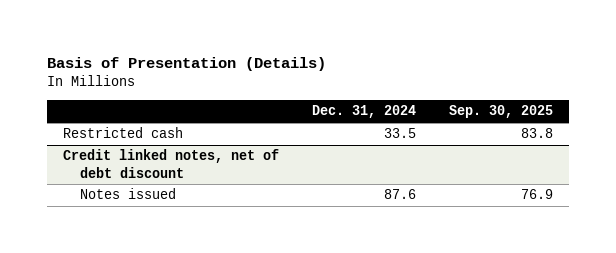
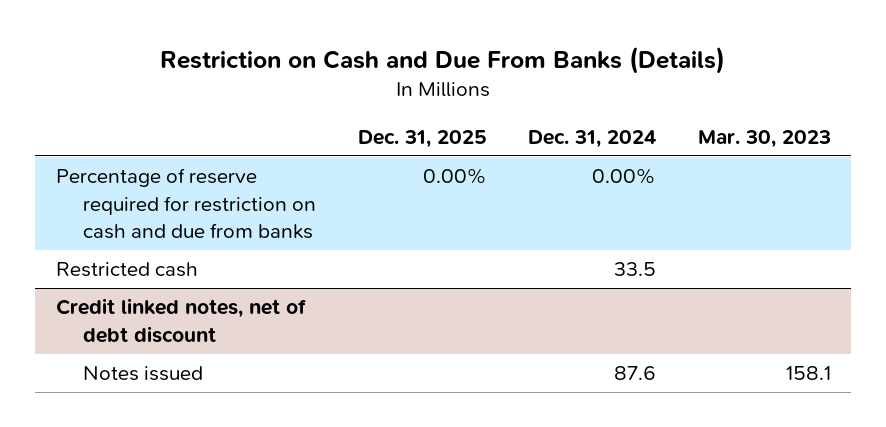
[47,57,327,72] Basis of Presentation (Details) -> [160,45,726,74] Restriction on Cash and Due From Banks (Details)
[448,105,553,119] Sep. 30, 2025 -> none
none -> [357,129,487,148] Dec. 31, 2025
none -> [697,129,831,148] Mar. 30, 2023
none -> [55,168,317,239] Percentage of reserve required for restriction on cash and due from banks

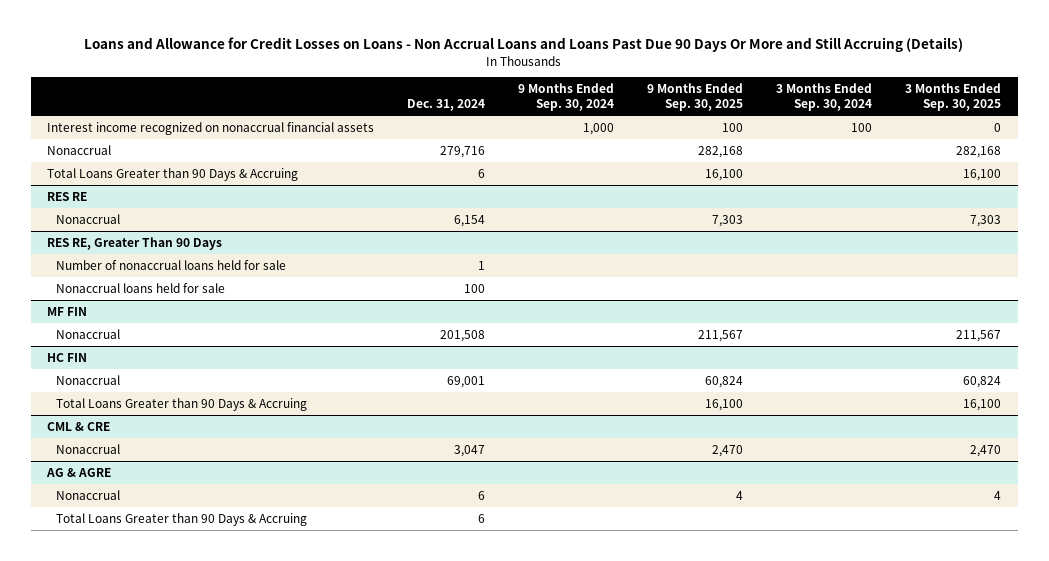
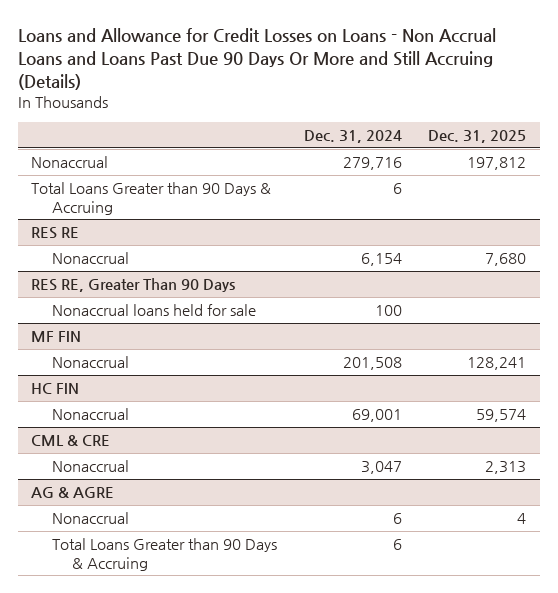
[518,83,615,112] 9 Months Ended Sep. 30, 2024 -> none
[647,83,744,112] 9 Months Ended Sep. 30, 2025 -> none
[776,83,873,112] 3 Months Ended Sep. 30, 2024 -> none
[905,83,1002,112] 3 Months Ended Sep. 30, 2025 -> none
none -> [428,129,527,143] Dec. 31, 2025
[47,121,375,135] Interest income recognized on nonaccrual financial assets -> none
[56,259,287,270] Number of nonaccrual loans held for sale -> none
[56,397,308,411] Total Loans Greater than 90 Days & Accruing -> none

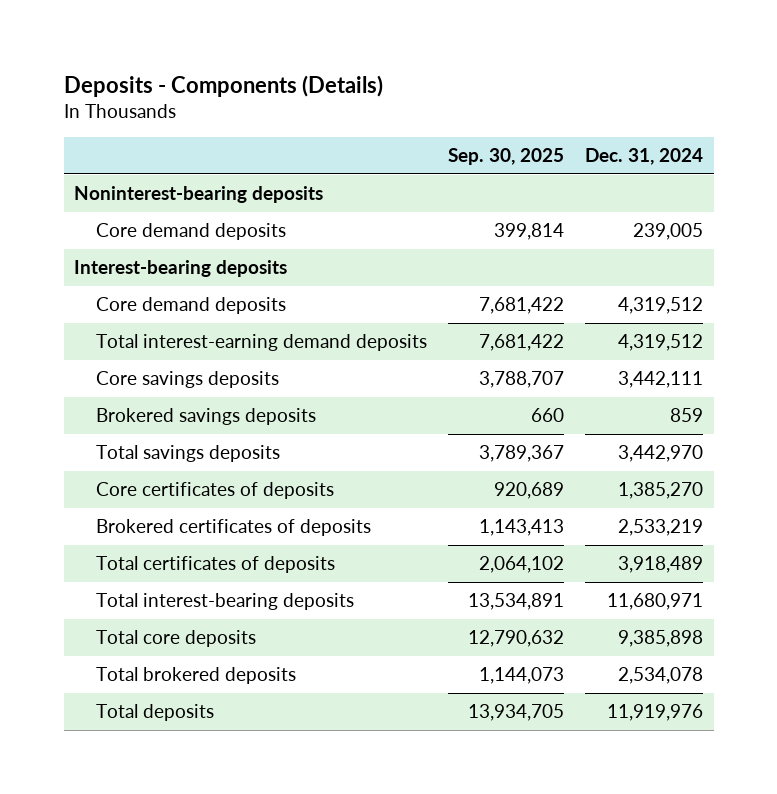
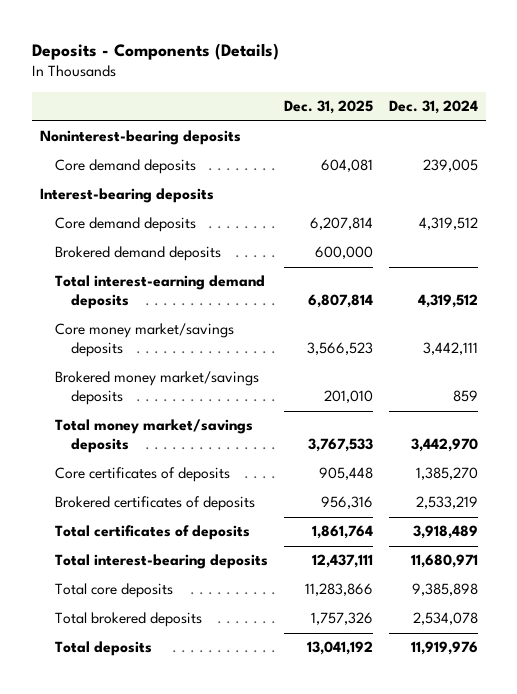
[448,147,565,165] Sep. 30, 2025 -> none
none -> [284,100,374,115] Dec. 31, 2025
none -> [55,246,222,262] Brokered demand deposits
[95,371,279,389] Core savings deposits -> [55,323,235,358] Core money market/savings deposits
[95,408,316,426] Brokered savings deposits -> [55,371,260,406] Brokered money market/savings deposits
[95,445,280,463] Total savings deposits -> [55,419,254,454] Total money market/savings deposits

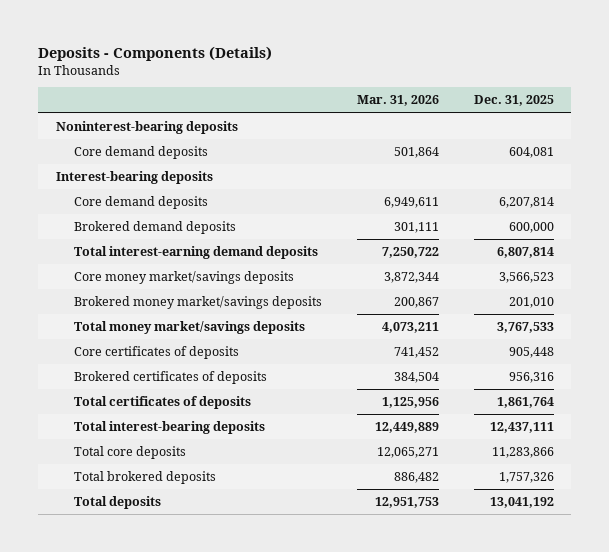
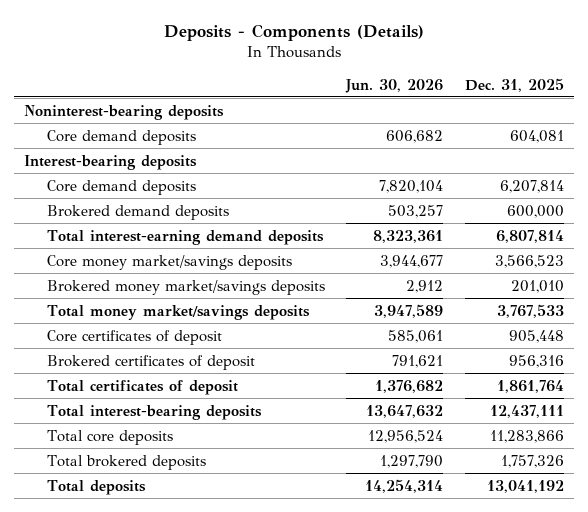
[356,95,439,107] Mar. 31, 2026 -> none
none -> [345,78,444,93] Jun. 30, 2026
[74,346,240,360] Core certificates of deposits -> [47,329,223,345] Core certificates of deposit
[74,371,268,385] Brokered certificates of deposits -> [47,354,256,370] Brokered certificates of deposit
[74,396,252,410] Total certificates of deposits -> [47,379,239,395] Total certificates of deposit

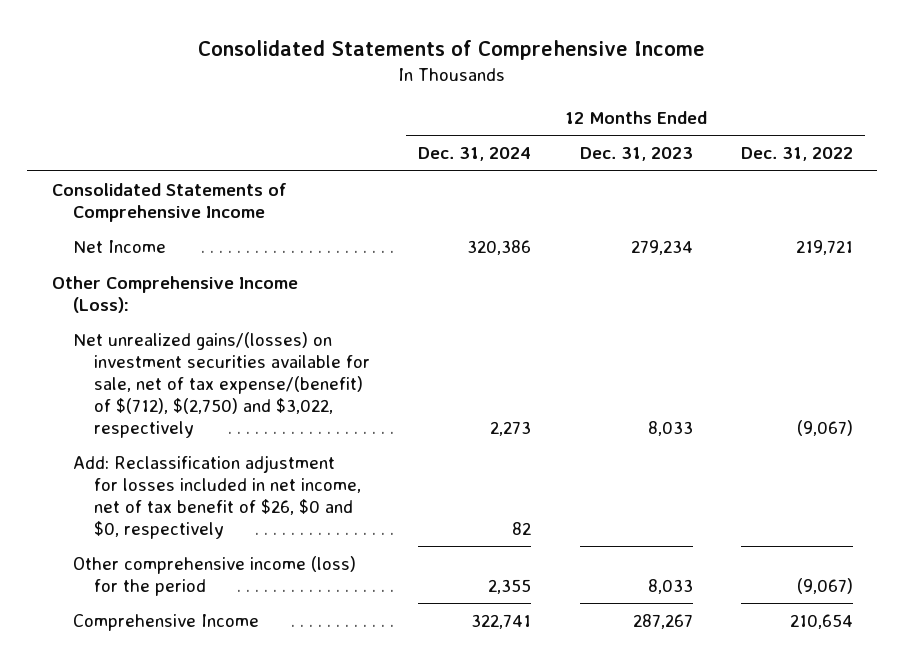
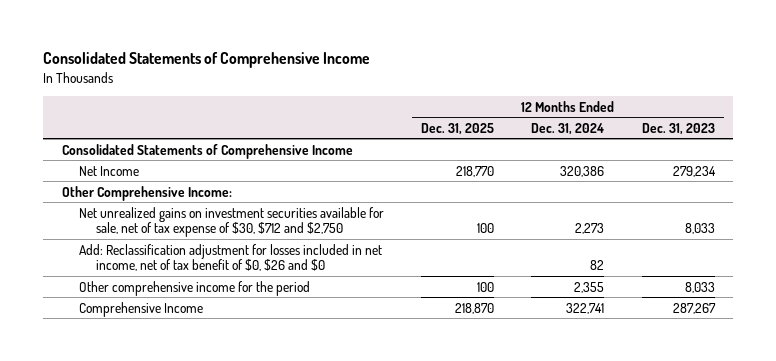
[740,147,853,162] Dec. 31, 2022 -> none
none -> [421,122,495,135] Dec. 31, 2025
[51,276,298,314] Other Comprehensive Income (Loss): -> [61,185,232,201] Other Comprehensive Income:
[72,332,370,438] Net unrealized gains/(losses) on investment securities available for sale, net of tax expense/(benefit) of $(712), $(2,750) and $3,022, respectively -> [78,206,384,238] Net unrealized gains on investment securities available for sale, net of tax expense of $30, $712 and $2,750
[72,455,361,539] Add: Reclassification adjustment for losses included in net income, net of tax benefit of $26, $0 and $0, respectively -> [78,243,382,272] Add: Reclassification adjustment for losses included in net income, net of tax benefit of $0, $26 and $0
[72,556,356,597] Other comprehensive income (loss) for the period -> [78,280,310,296] Other comprehensive income for the period

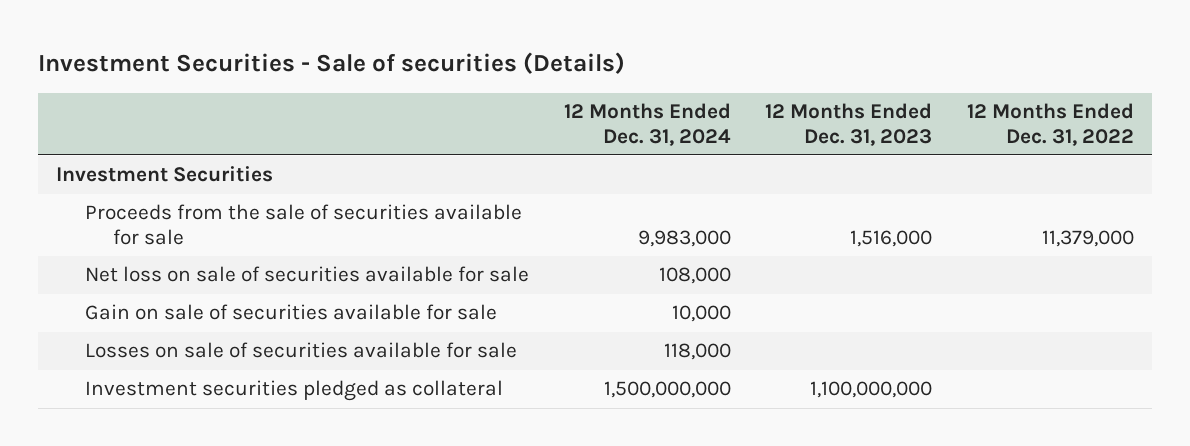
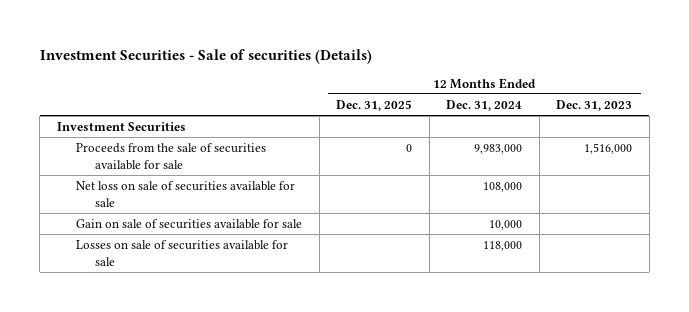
[967,103,1135,146] 12 Months Ended Dec. 31, 2022 -> none
none -> [336,99,413,111] Dec. 31, 2025
[84,380,503,402] Investment securities pledged as collateral -> none

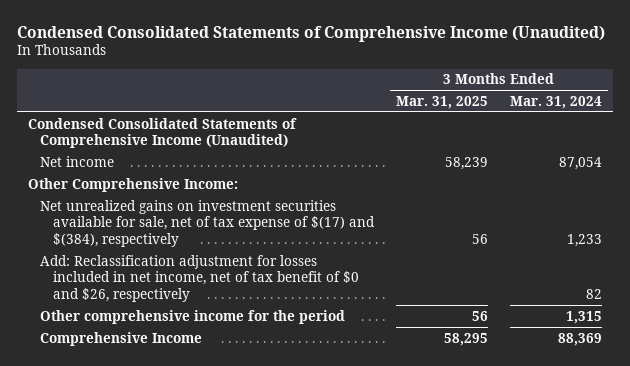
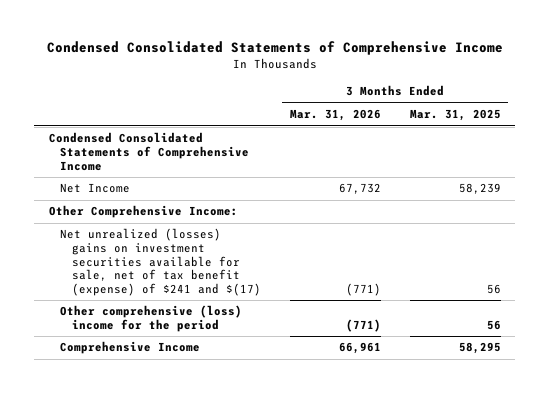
[16,25,605,42] Condensed Consolidated Statements of Comprehensive Income (Unaudited) -> [46,41,503,56] Condensed Consolidated Statements of Comprehensive Income
[509,95,602,109] Mar. 31, 2024 -> none
none -> [289,109,381,122] Mar. 31, 2026
[28,117,298,149] Condensed Consolidated Statements of Comprehensive Income (Unaudited) -> [48,132,250,171] Condensed Consolidated Statements of Comprehensive Income
[40,155,115,167] Net income -> [60,183,131,194] Net Income
[40,254,359,303] Add: Reclassification adjustment for losses included in net income, net of tax benefit of $0 and $26, respectively -> none
[40,199,375,248] Net unrealized gains on investment securities available for sale, net of tax expense of $(17) and $(384), respectively -> [60,228,261,297] Net unrealized (losses) gains on investment securities available for sale, net of tax benefit (expense) of $241 and $(17)
[40,309,346,324] Other comprehensive income for the period -> [60,305,243,333] Other comprehensive (loss) income for the period

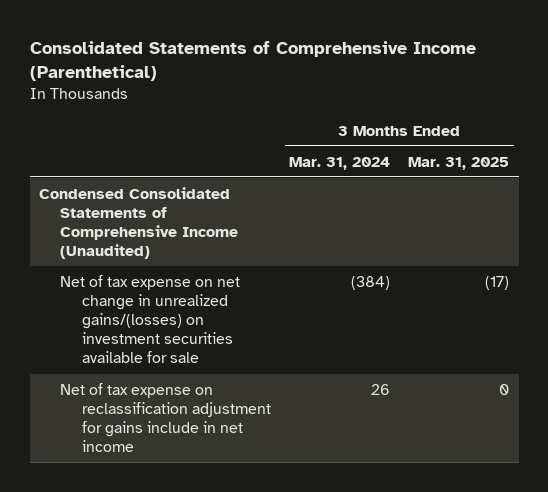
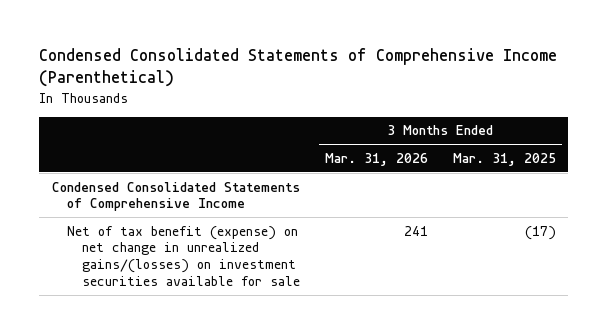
[29,41,476,82] Consolidated Statements of Comprehensive Income (Parenthetical) -> [39,48,558,88] Condensed Consolidated Statements of Comprehensive Income (Parenthetical)
[289,156,391,170] Mar. 31, 2024 -> none
none -> [324,152,428,166] Mar. 31, 2026
[60,382,271,453] Net of tax expense on reclassification adjustment for gains include in net income -> none
[39,186,239,260] Condensed Consolidated Statements of Comprehensive Income (Unaudited) -> [51,181,300,212] Condensed Consolidated Statements of Comprehensive Income
[60,274,241,364] Net of tax expense on net change in unrealized gains/(losses) on investment securities available for sale -> [66,225,301,287] Net of tax benefit (expense) on net change in unrealized gains/(losses) on investment securities available for sale

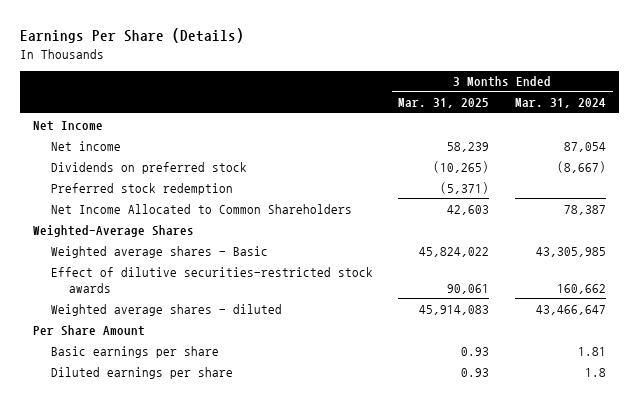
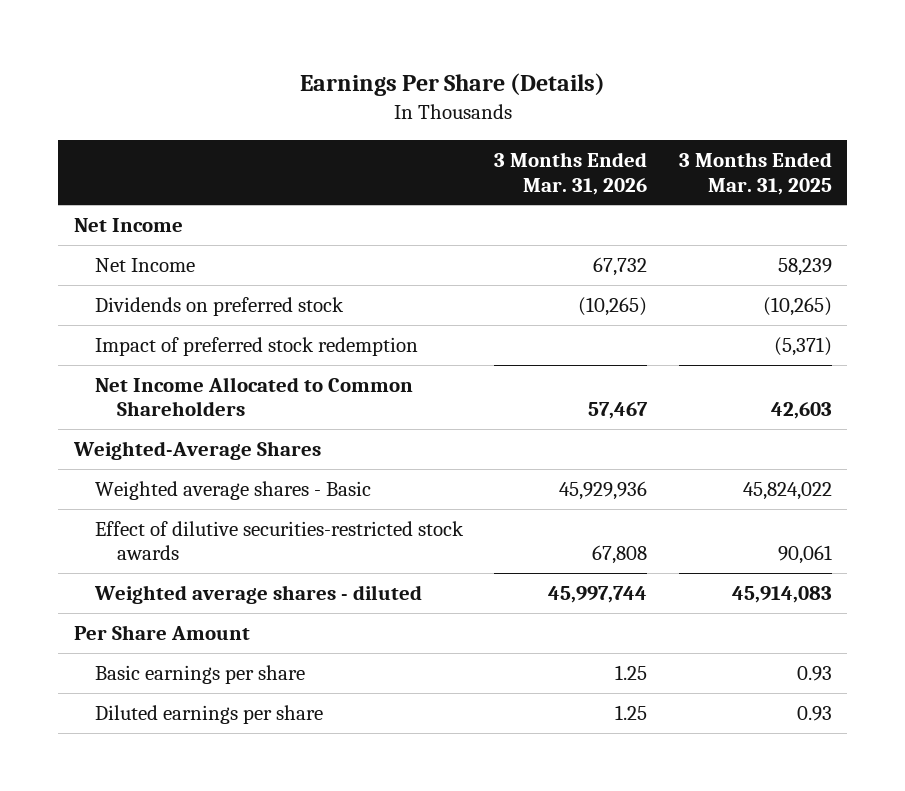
[515,98,607,109] Mar. 31, 2024 -> none
none -> [494,152,648,195] 3 Months Ended Mar. 31, 2026
[50,140,121,151] Net income -> [95,257,196,272] Net Income
[50,182,233,195] Preferred stock redemption -> [95,336,419,356] Impact of preferred stock redemption

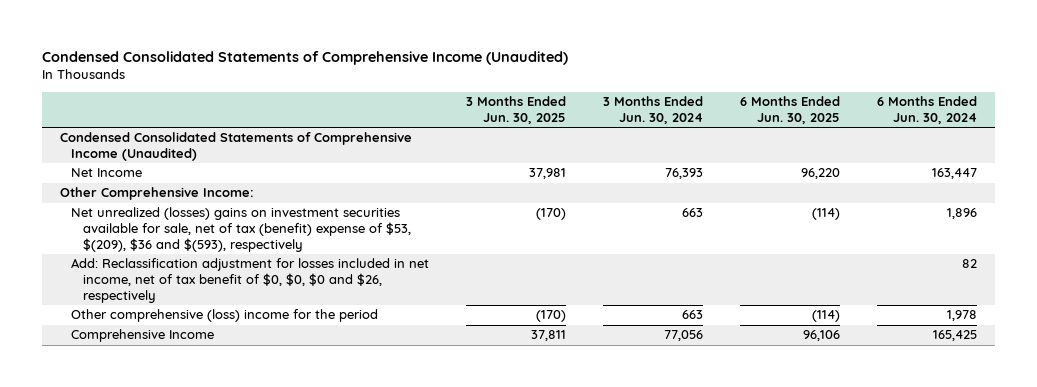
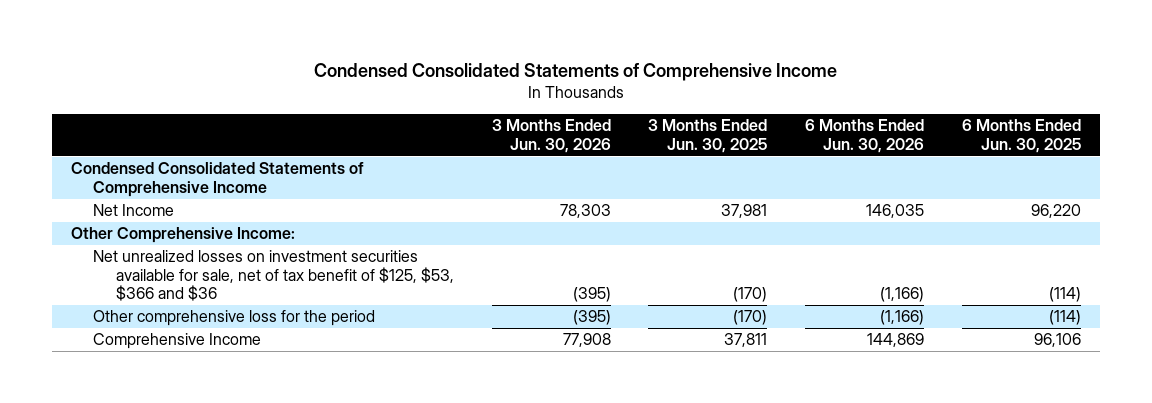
[41,50,568,65] Condensed Consolidated Statements of Comprehensive Income (Unaudited) -> [313,62,837,81] Condensed Consolidated Statements of Comprehensive Income
[603,96,704,124] 3 Months Ended Jun. 30, 2024 -> none
[876,96,977,124] 6 Months Ended Jun. 30, 2024 -> none
none -> [491,119,611,153] 3 Months Ended Jun. 30, 2026
none -> [805,119,925,153] 6 Months Ended Jun. 30, 2026
[60,132,413,162] Condensed Consolidated Statements of Comprehensive Income (Unaudited) -> [70,162,364,197] Condensed Consolidated Statements of Comprehensive Income
[71,258,430,304] Add: Reclassification adjustment for losses included in net income, net of tax benefit of $0, $0, $0 and $26, respectively -> none
[71,207,411,253] Net unrealized (losses) gains on investment securities available for sale, net of tax (benefit) expense of $53, $(209), $36 and $(593), respectively -> [93,250,454,302] Net unrealized losses on investment securities available for sale, net of tax benefit of $125, $53, $366 and $36
[71,309,379,323] Other comprehensive (loss) income for the period -> [93,310,376,327] Other comprehensive loss for the period

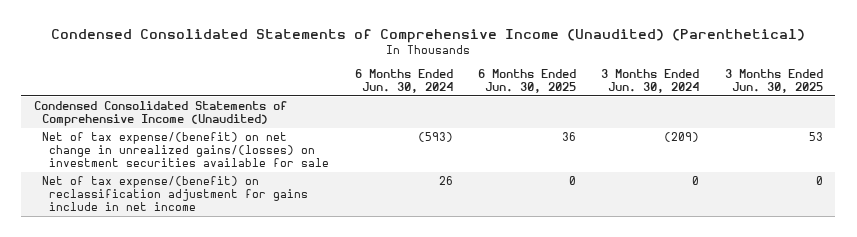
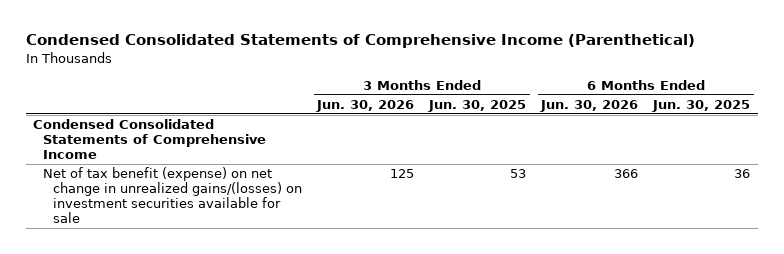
[51,28,806,43] Condensed Consolidated Statements of Comprehensive Income (Unaudited) (Parenthetical) -> [25,34,695,49] Condensed Consolidated Statements of Comprehensive Income (Parenthetical)
[354,69,453,94] 6 Months Ended Jun. 30, 2024 -> none
[601,69,700,94] 3 Months Ended Jun. 30, 2024 -> none
none -> [316,99,415,112] Jun. 30, 2026
none -> [540,99,639,112] Jun. 30, 2026
[41,176,309,212] Net of tax expense/(benefit) on reclassification adjustment for gains include in net income -> none
[33,101,287,127] Condensed Consolidated Statements of Comprehensive Income (Unaudited) -> [33,119,267,160] Condensed Consolidated Statements of Comprehensive Income
[41,132,330,168] Net of tax expense/(benefit) on net change in unrealized gains/(losses) on investment securities available for sale -> [43,167,303,223] Net of tax benefit (expense) on net change in unrealized gains/(losses) on investment securities available for sale

